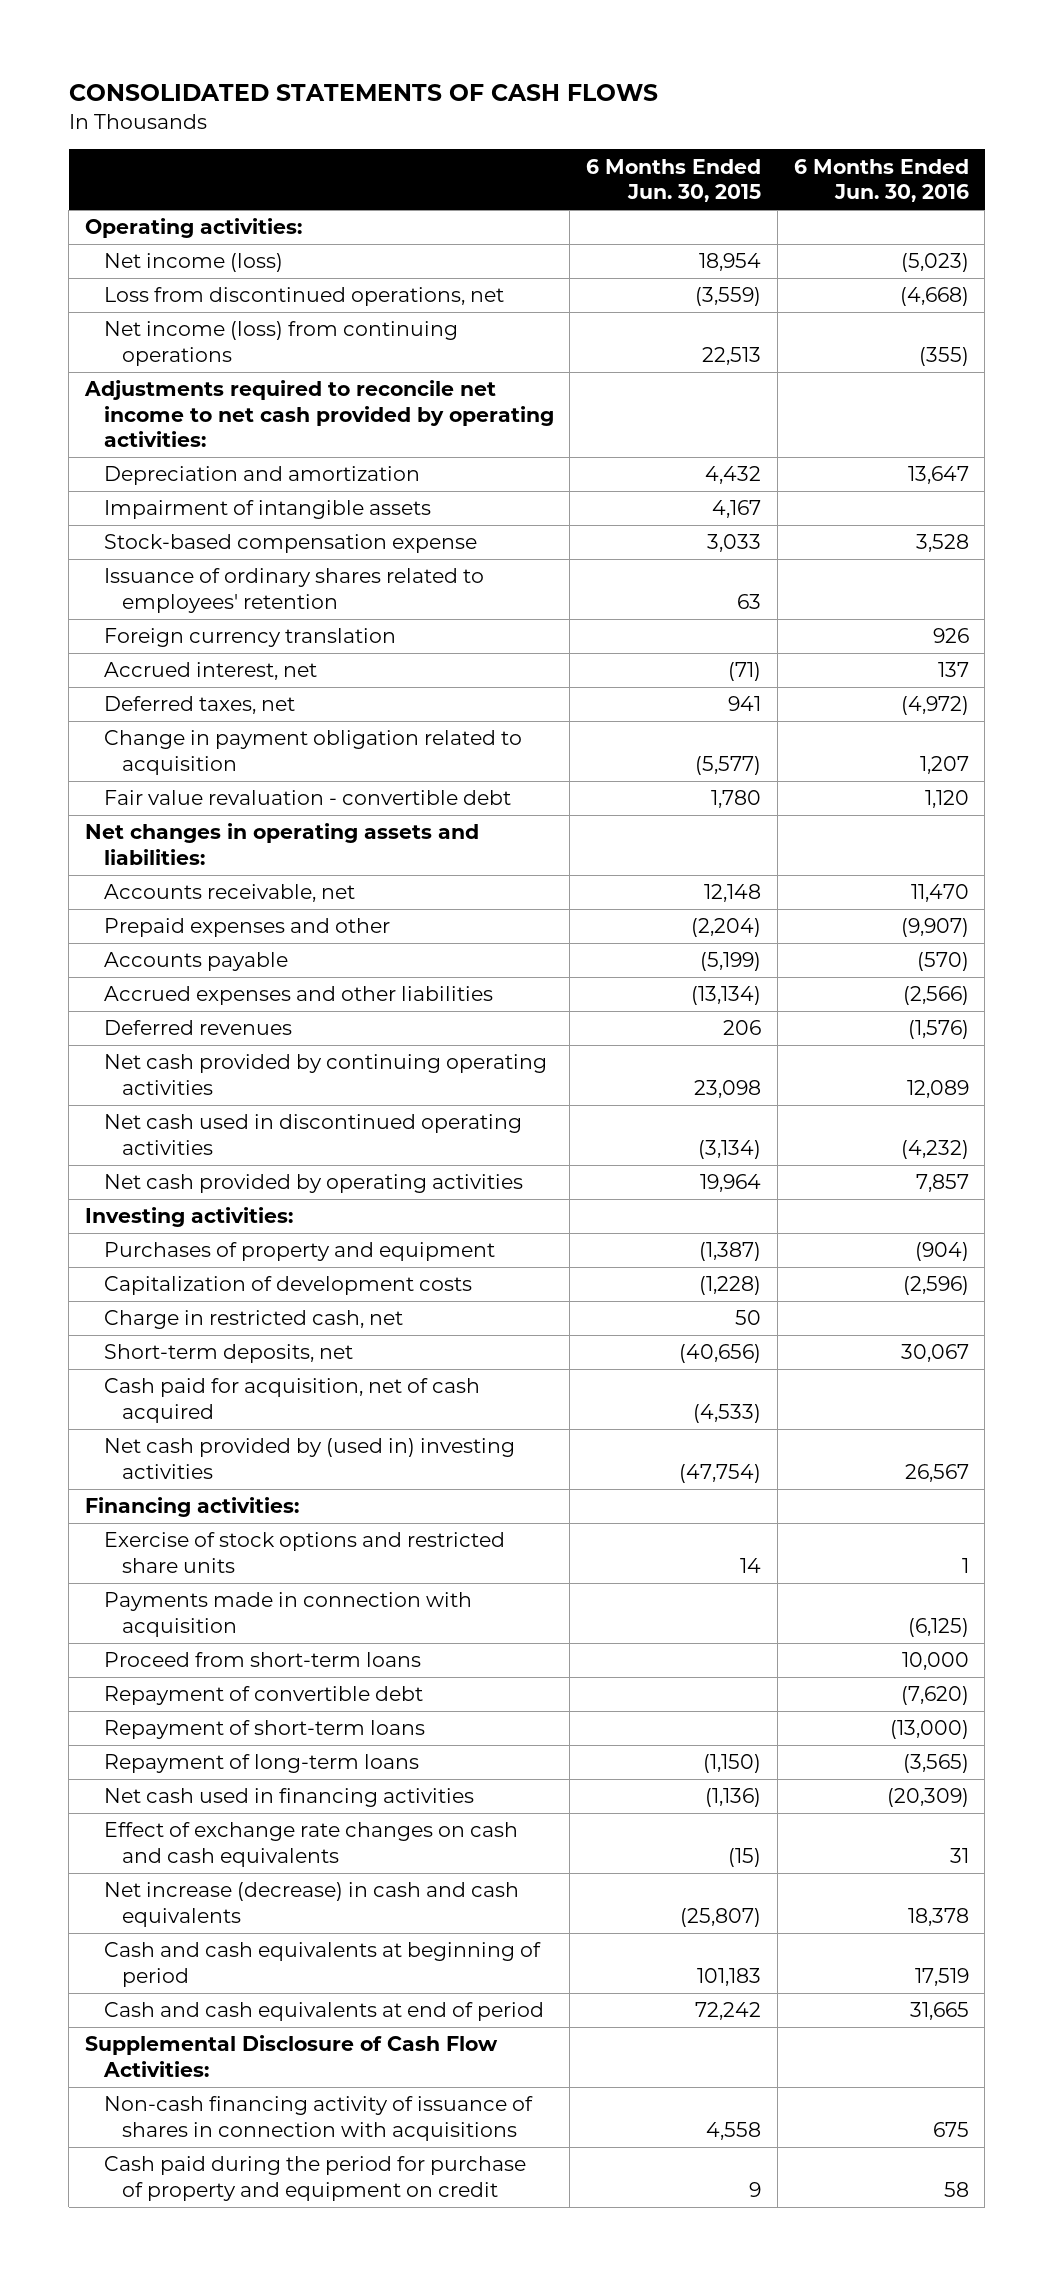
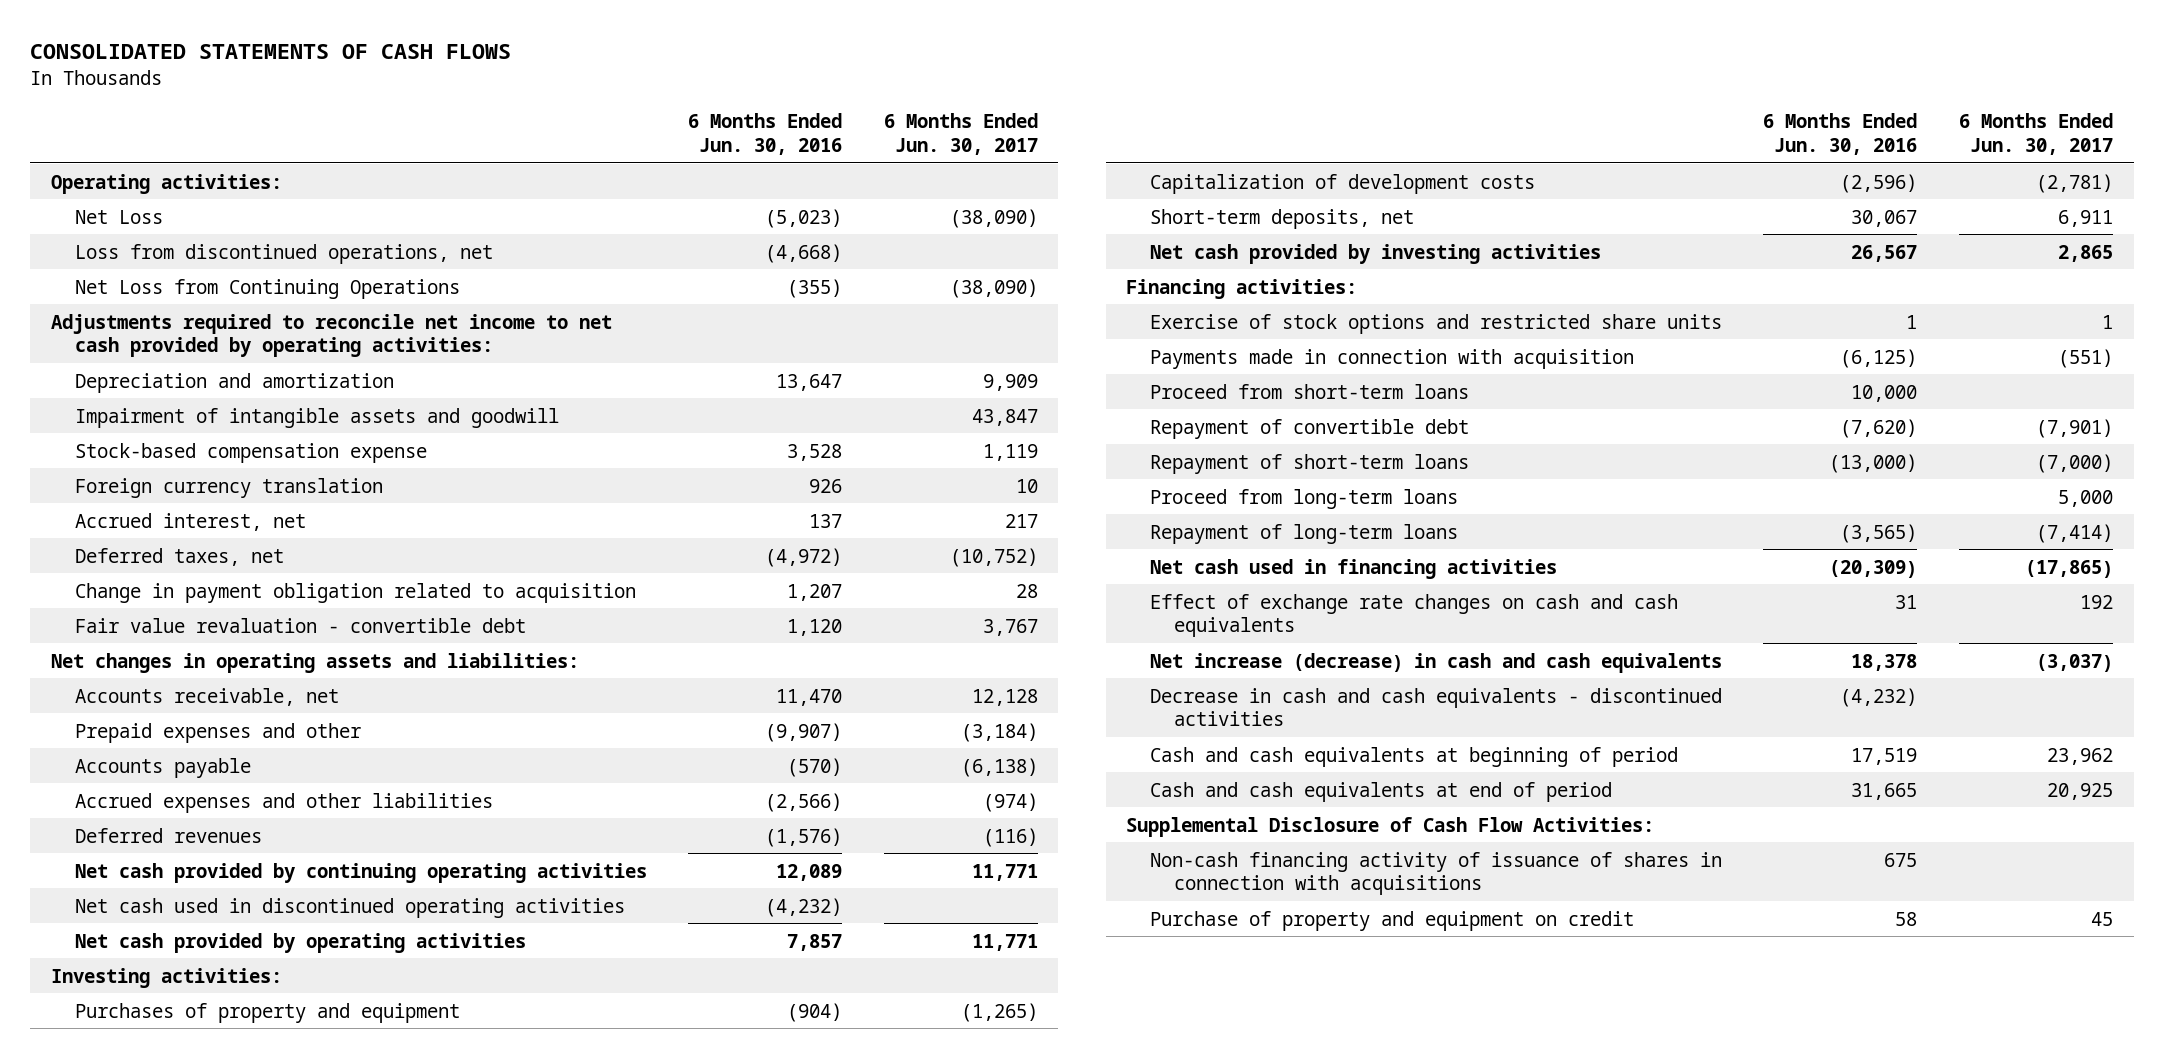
[586,158,762,203] 6 Months Ended Jun. 30, 2015 -> none
none -> [883,113,1038,155] 6 Months Ended Jun. 30, 2017
[103,253,283,273] Net income (loss) -> [74,209,163,224] Net Loss
[103,321,458,366] Net income (loss) from continuing operations -> [74,278,460,299] Net Loss from Continuing Operations
[103,500,431,520] Impairment of intangible assets -> [74,407,559,428] Impairment of intangible assets and goodwill
[103,568,484,613] Issuance of ordinary shares related to employees' retention -> none
[103,1310,403,1330] Charge in restricted cash, net -> none
[103,1378,480,1423] Cash paid for acquisition, net of cash acquired -> none
[103,1438,515,1479] Net cash provided by (used in) investing activities -> [1149,243,1601,264] Net cash provided by investing activities
none -> [1149,488,1458,509] Proceed from long-term loans
none -> [1149,687,1722,727] Decrease in cash and cash equivalents - discontinued activities
[103,2156,526,2201] Cash paid during the period for purchase of property and equipment on credit -> [1149,910,1634,931] Purchase of property and equipment on credit

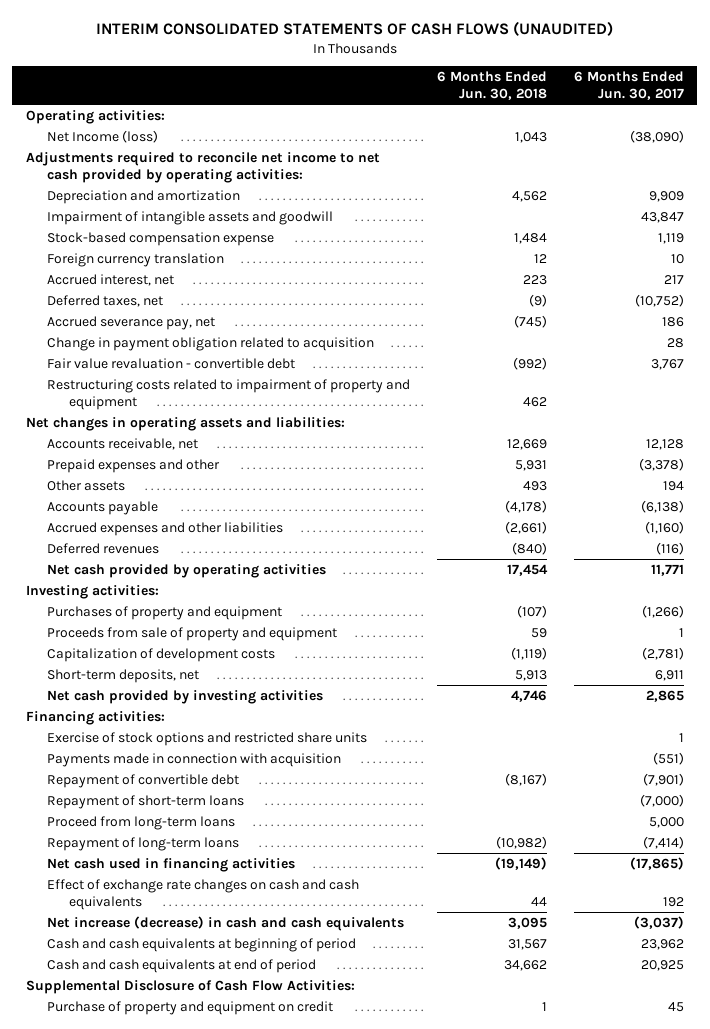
[30,44,512,60] CONSOLIDATED STATEMENTS OF CASH FLOWS -> [95,20,613,36] INTERIM CONSOLIDATED STATEMENTS OF CASH FLOWS (UNAUDITED)
[688,113,843,155] 6 Months Ended Jun. 30, 2016 -> none
none -> [437,71,548,101] 6 Months Ended Jun. 30, 2018
[74,243,493,264] Loss from discontinued operations, net -> none
[74,278,460,299] Net Loss from Continuing Operations -> none
[74,209,163,224] Net Loss -> [47,129,159,143] Net Income (loss)
none -> [47,315,216,330] Accrued severance pay, net
none -> [47,378,411,410] Restructuring costs related to impairment of property and equipment
[960,722,1038,742] (3,184) -> [638,457,684,471] (3,378)
none -> [47,479,126,491] Other assets
[982,792,1038,812] (974) -> [644,520,684,534] (1,160)
[74,862,647,883] Net cash provided by continuing operating activities -> none
[74,897,625,918] Net cash used in discontinued operating activities -> none
[960,1002,1038,1022] (1,265) -> [641,604,684,618] (1,266)
none -> [47,626,338,641] Proceeds from sale of property and equipment
[1149,383,1469,399] Proceed from short-term loans -> none
[1149,687,1722,727] Decrease in cash and cash equivalents - discontinued activities -> none
[1149,851,1722,896] Non-cash financing activity of issuance of shares in connection with acquisitions -> none

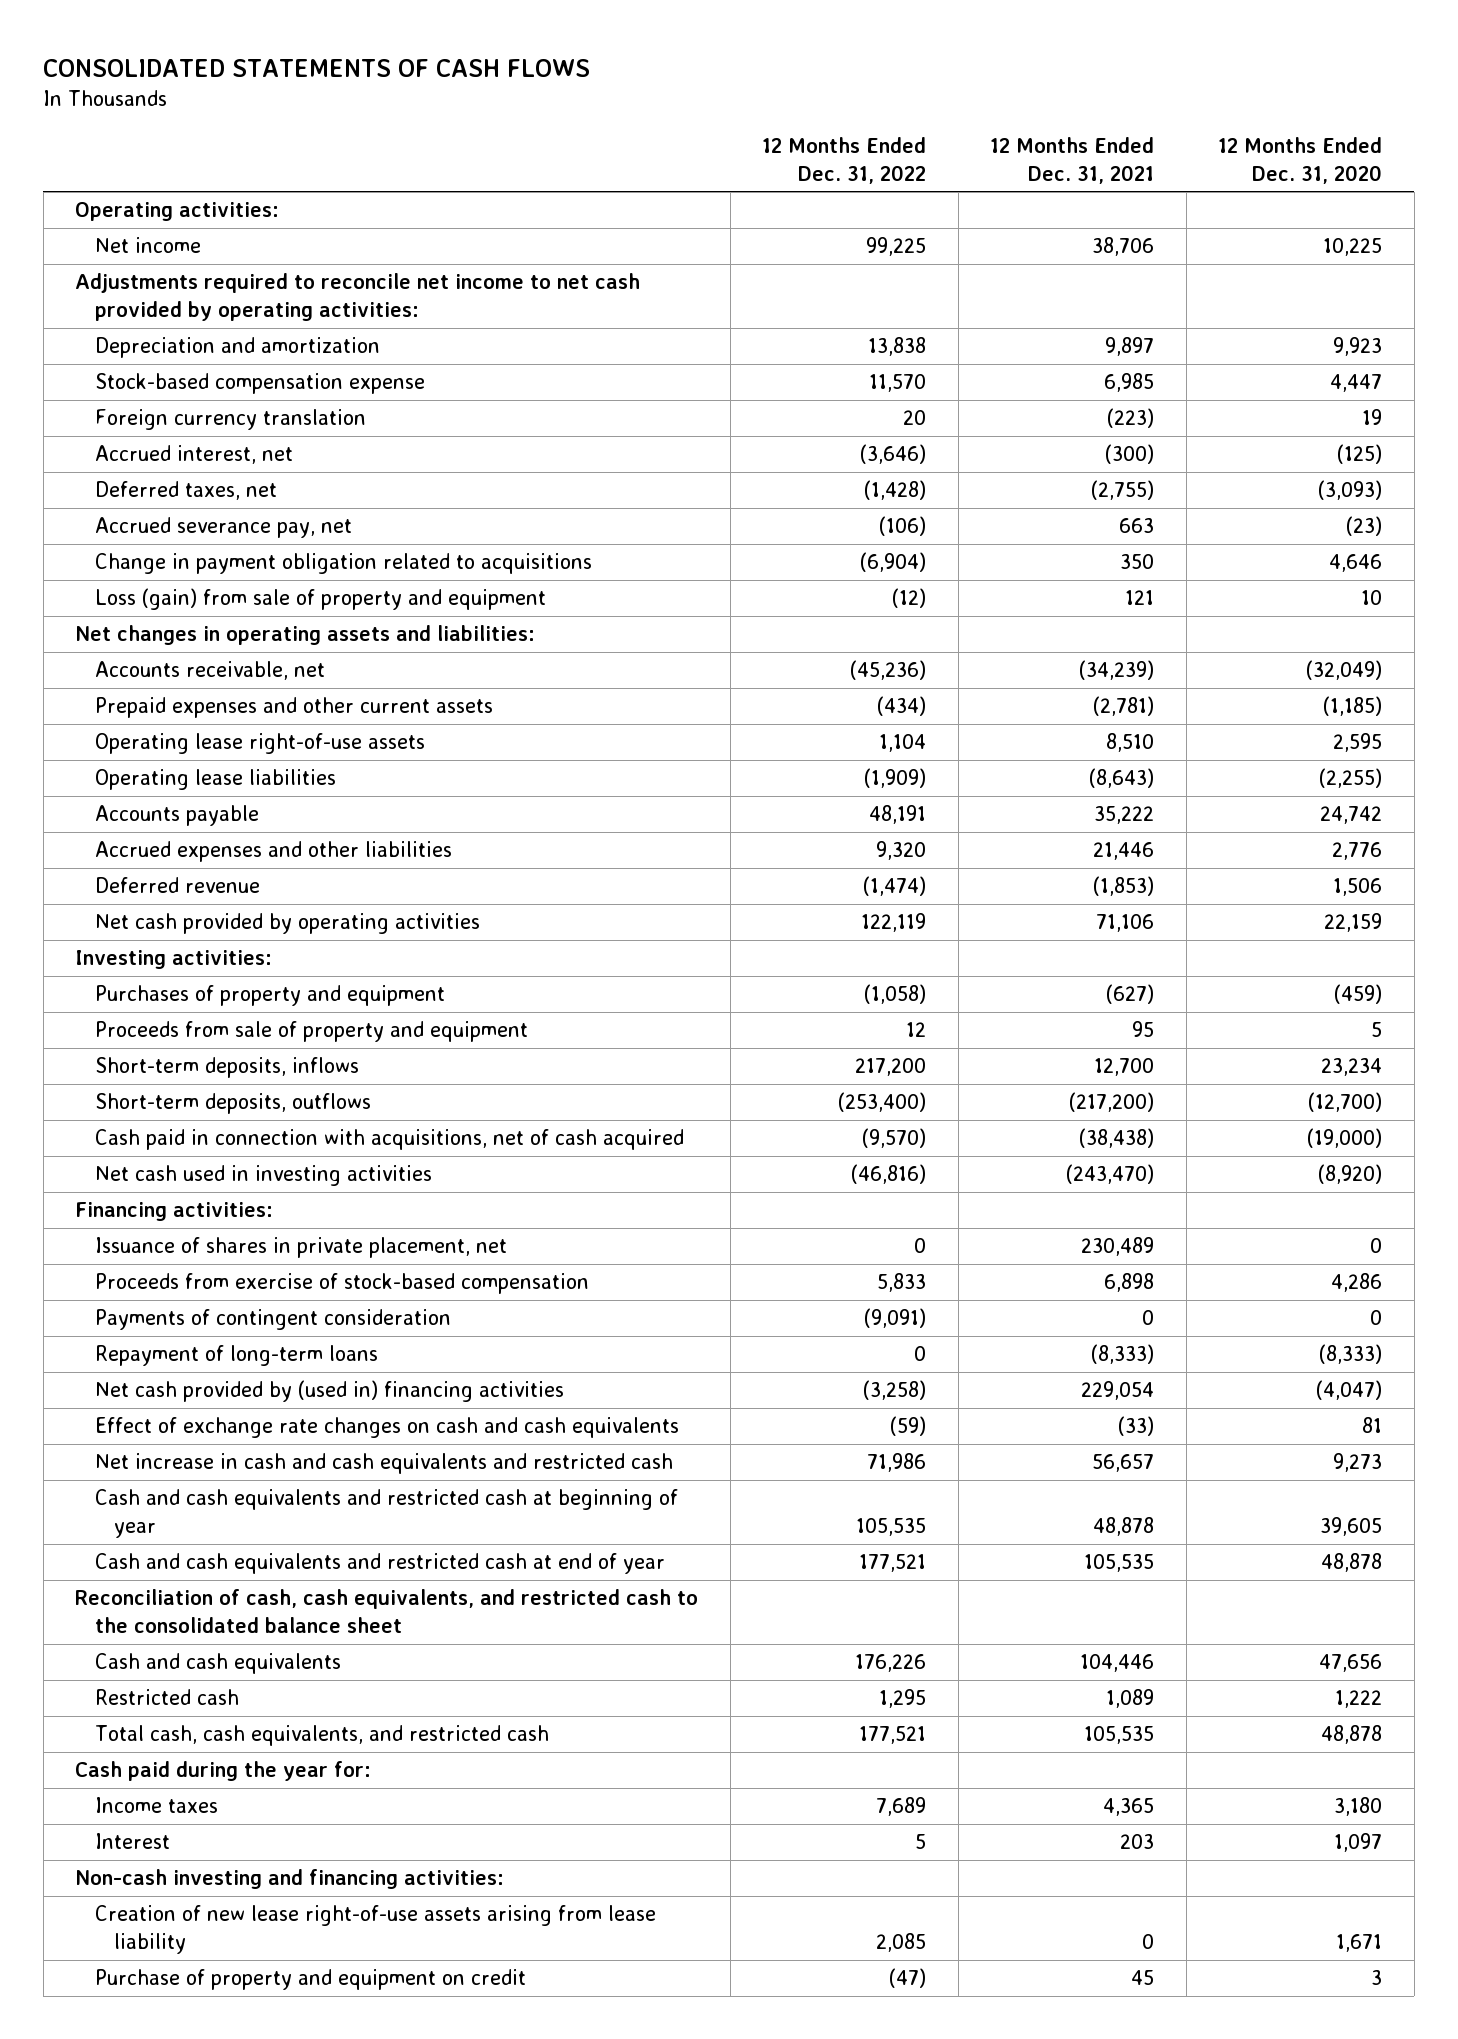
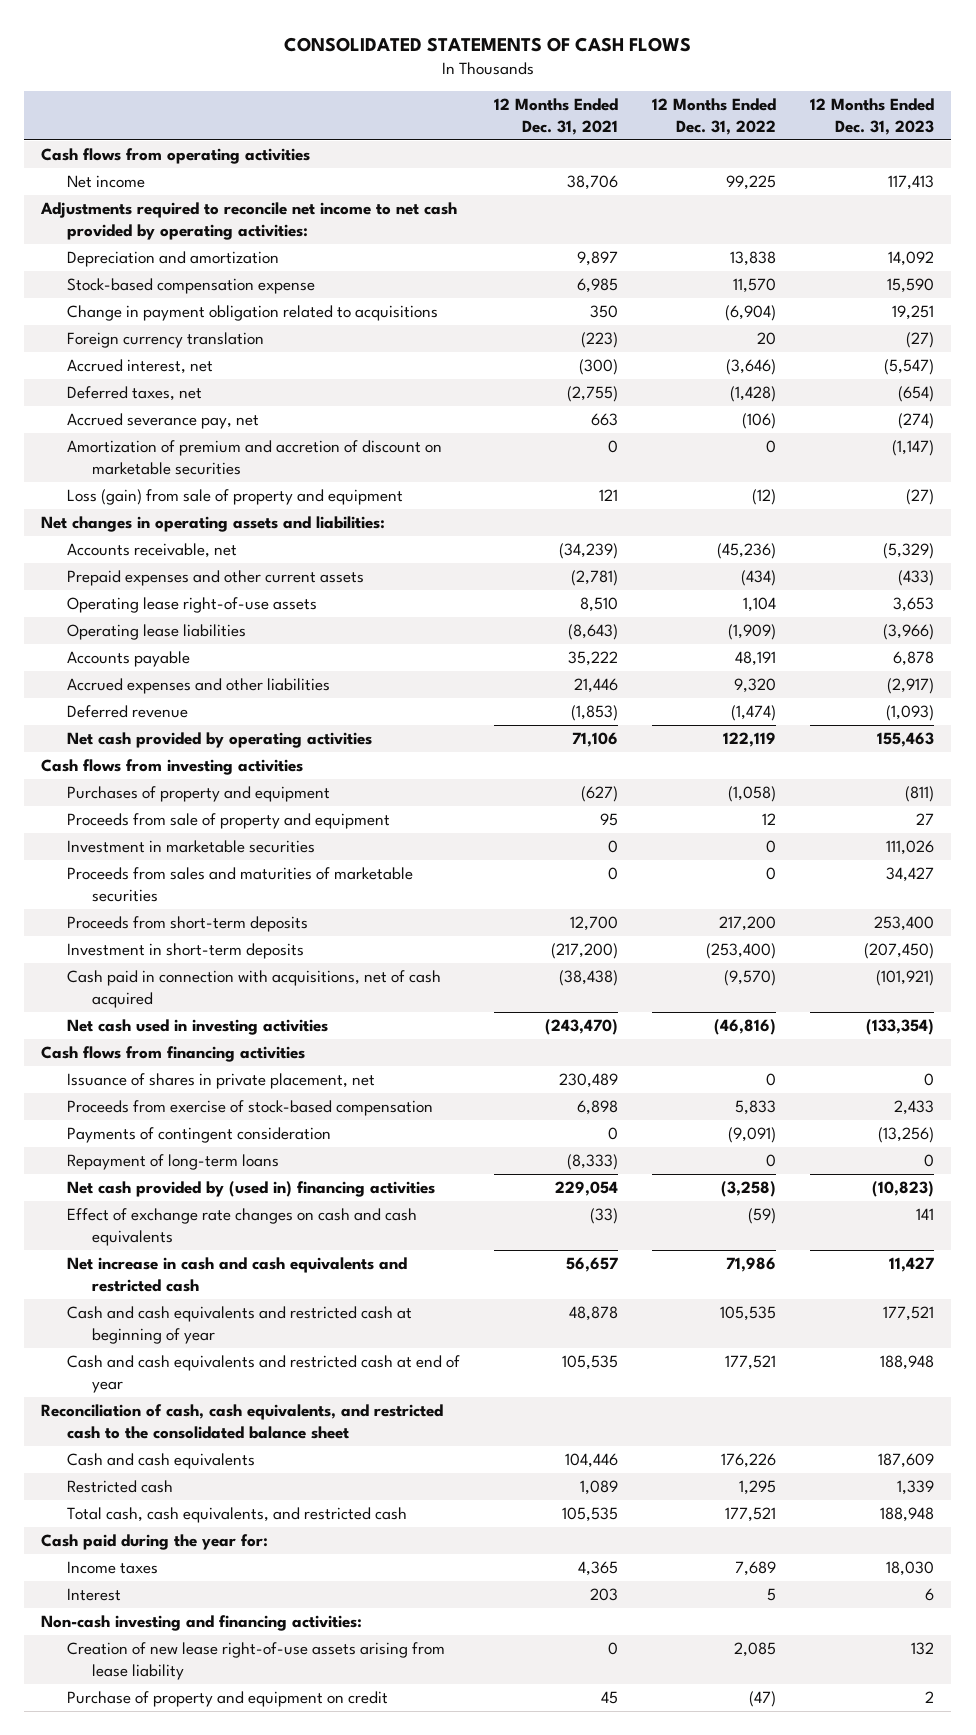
[1218,136,1383,184] 12 Months Ended Dec. 31, 2020 -> none
none -> [810,98,935,135] 12 Months Ended Dec. 31, 2023
[75,202,280,222] Operating activities: -> [41,148,311,165] Cash flows from operating activities
[94,553,592,575] Change in payment obligation related to acquisitions -> [66,305,438,322] Change in payment obligation related to acquisitions
none -> [66,440,442,475] Amortization of premium and accretion of discount on marketable securities
[75,950,273,970] Investing activities: -> [41,759,304,776] Cash flows from investing activities
none -> [66,840,315,854] Investment in marketable securities
none -> [66,867,413,902] Proceeds from sales and maturities of marketable securities
[94,1057,359,1079] Short-term deposits, inflows -> [66,916,308,933] Proceeds from short-term deposits
[94,1093,371,1115] Short-term deposits, outflows -> [66,943,304,960] Investment in short-term deposits
[75,1202,274,1222] Financing activities: -> [41,1046,306,1063] Cash flows from financing activities

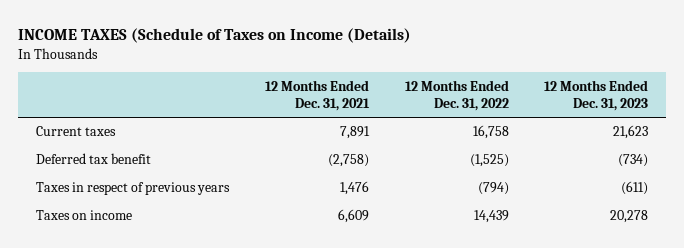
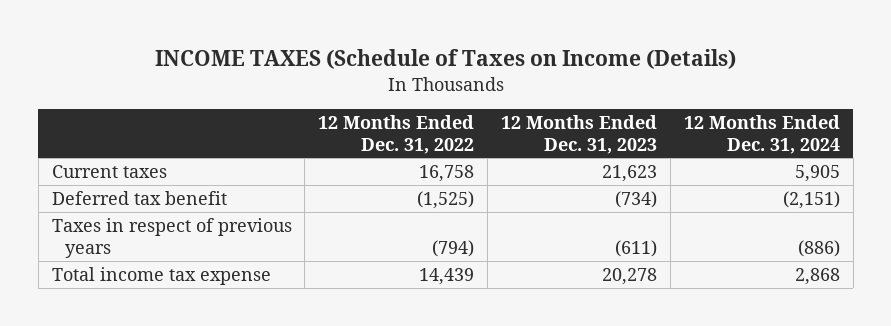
[264,79,370,112] 12 Months Ended Dec. 31, 2021 -> none
none -> [683,114,840,154] 12 Months Ended Dec. 31, 2024
[36,210,133,221] Taxes on income -> [51,266,271,285] Total income tax expense

